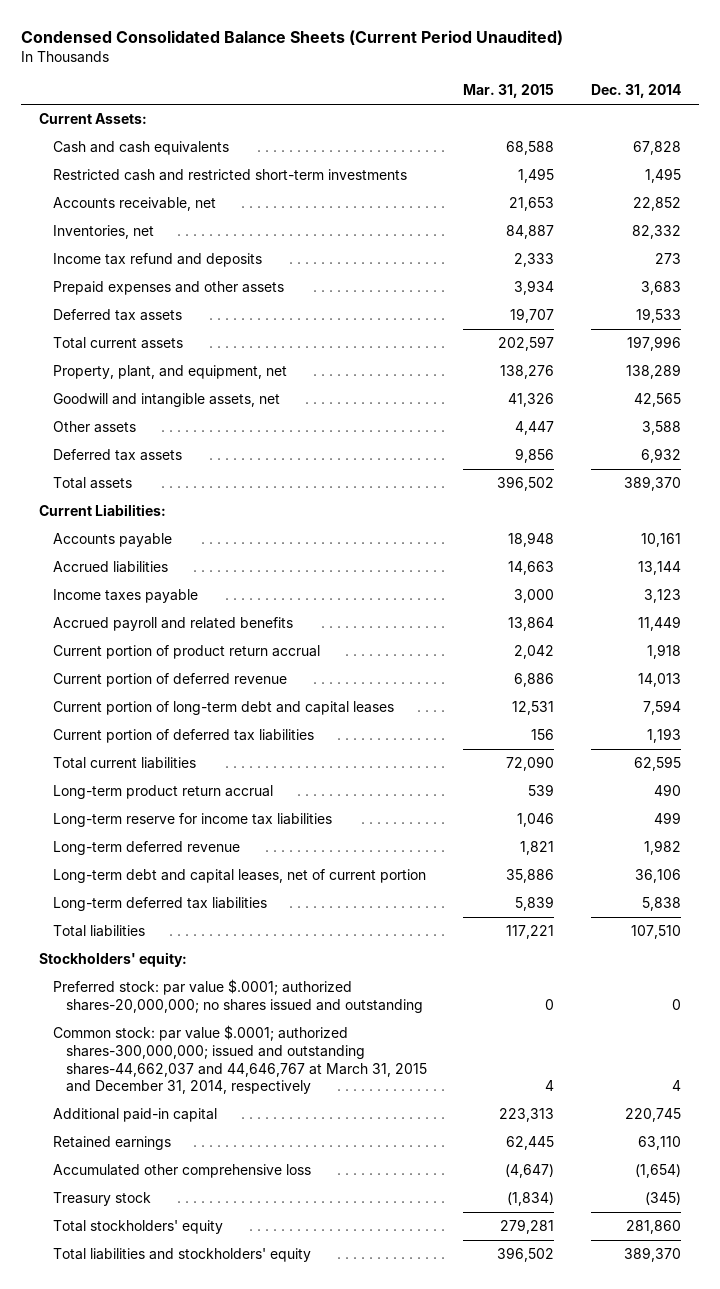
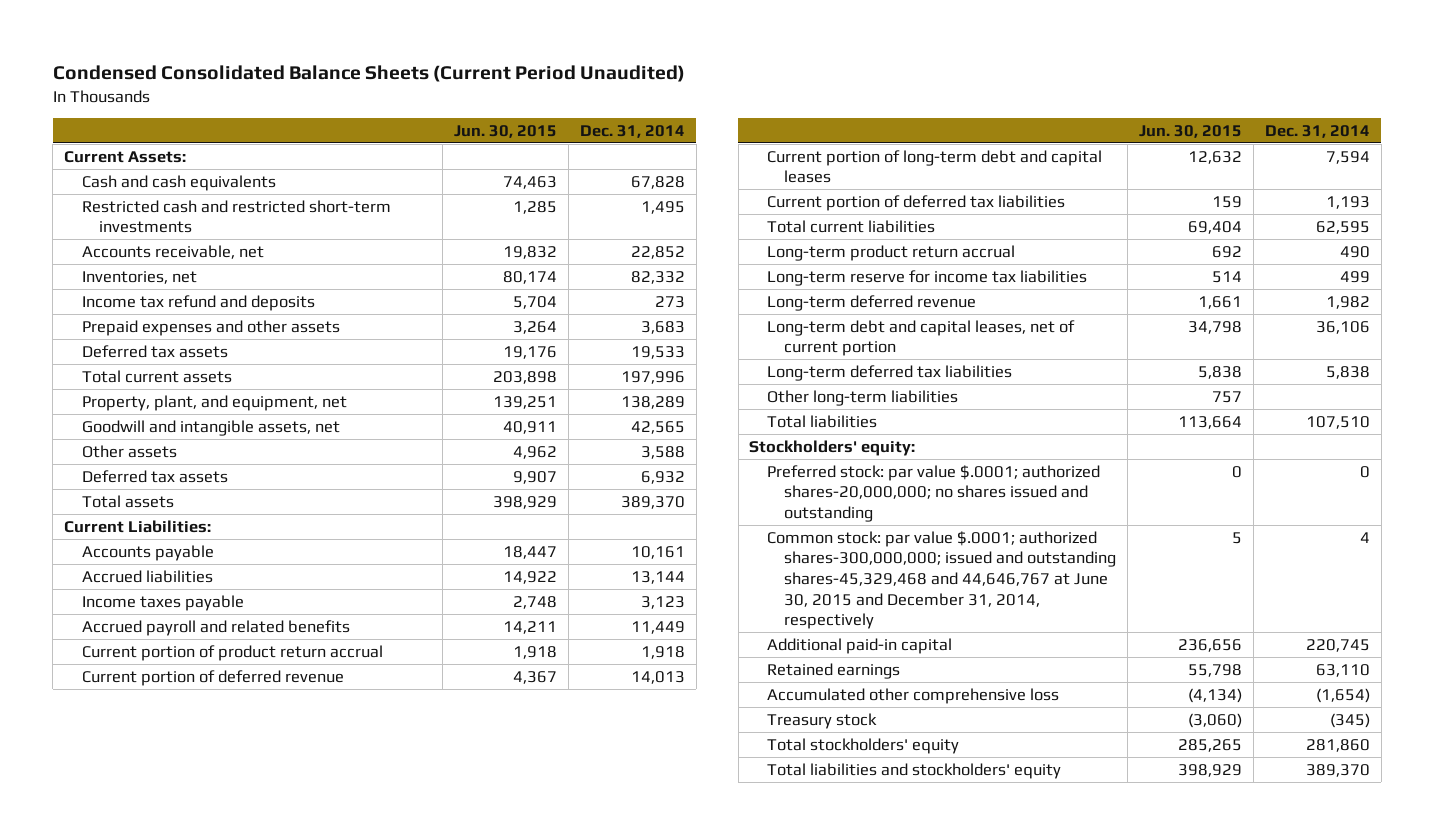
[463,84,555,99] Mar. 31, 2015 -> none
none -> [454,125,558,139] Jun. 30, 2015
none -> [766,389,958,406] Other long-term liabilities
[52,1025,428,1095] Common stock: par value $.0001; authorized shares-300,000,000; issued and outstanding shares-44,662,037 and 44,646,767 at March 31, 2015 and December 31, 2014, respectively -> [766,530,1117,630] Common stock: par value $.0001; authorized shares-300,000,000; issued and outstanding shares-45,329,468 and 44,646,767 at June 30, 2015 and December 31, 2014, respectively

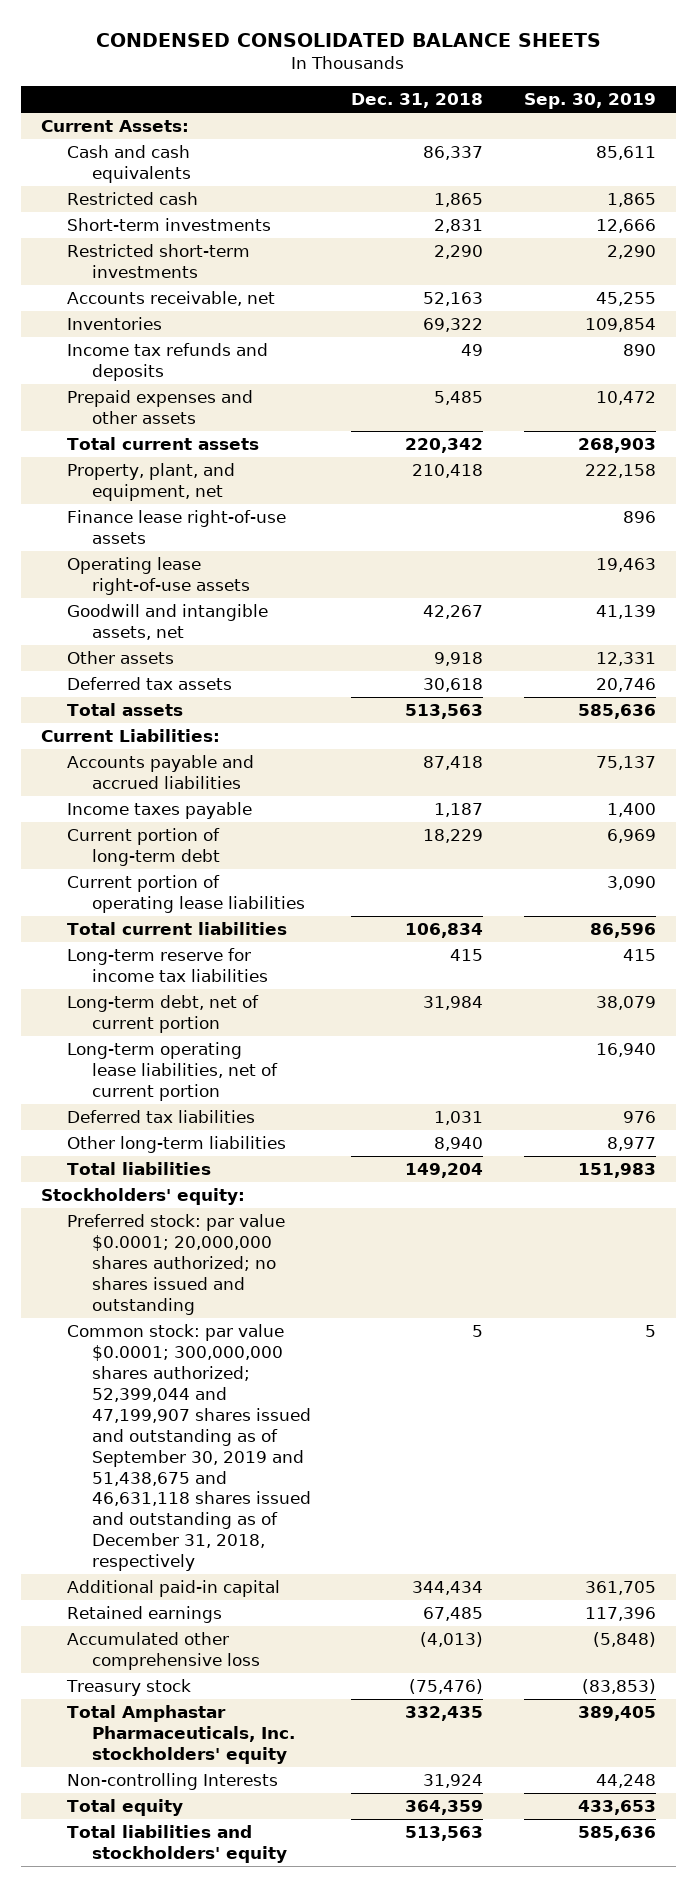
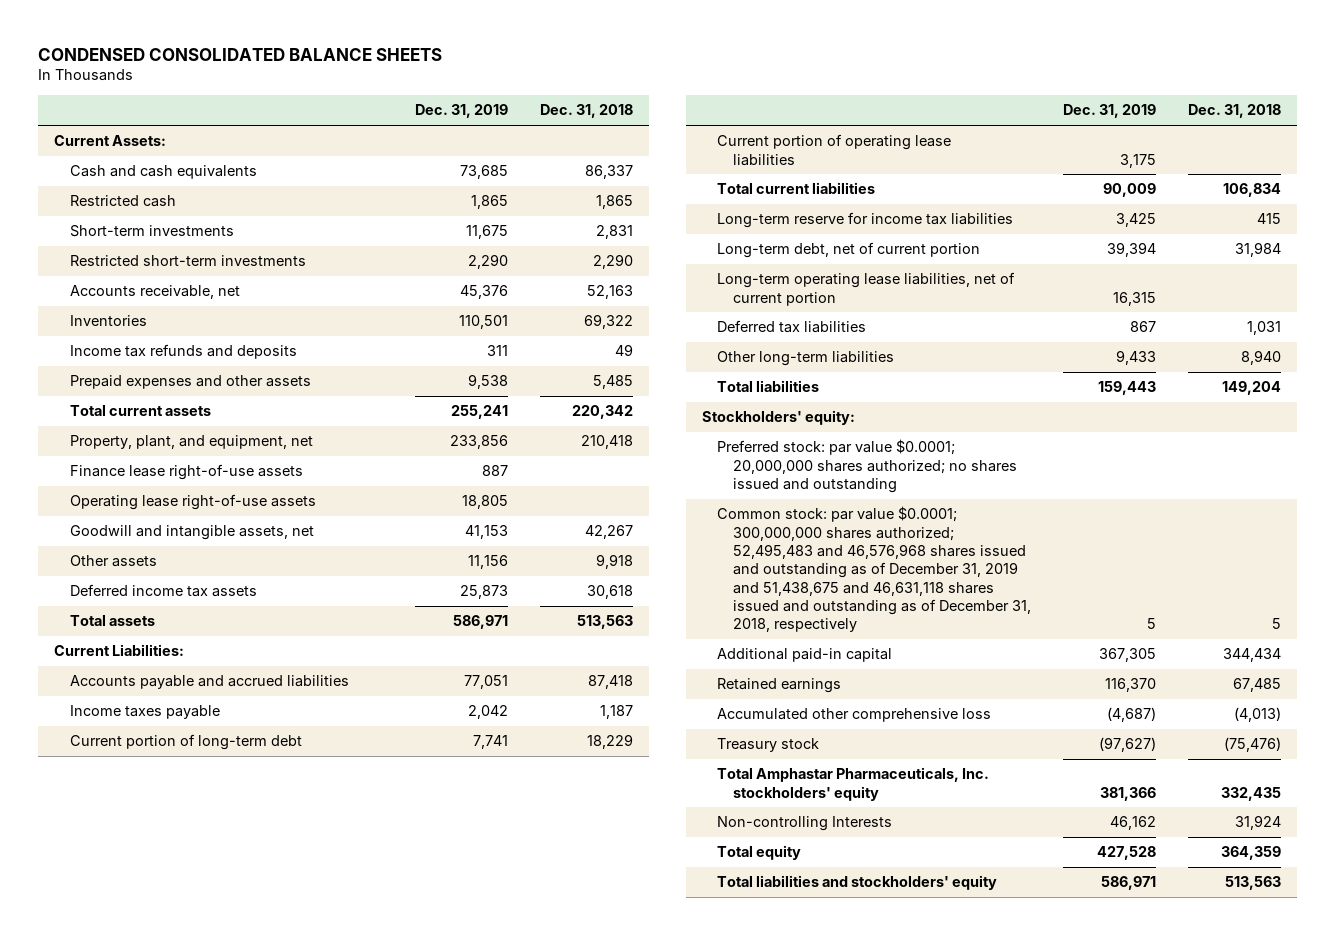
[523,93,656,110] Sep. 30, 2019 -> none
none -> [415,104,509,119] Dec. 31, 2019
[66,677,232,691] Deferred tax assets -> [69,584,257,598] Deferred income tax assets
[66,1324,312,1572] Common stock: par value $0.0001; 300,000,000 shares authorized; 52,399,044 and 47,199,907 shares issued and outstanding as of September 30, 2019 and 51,438,675 and 46,631,118 shares issued and outstanding as of December 31, 2018, respectively -> [717,506,1032,633] Common stock: par value $0.0001; 300,000,000 shares authorized; 52,495,483 and 46,576,968 shares issued and outstanding as of December 31, 2019 and 51,438,675 and 46,631,118 shares issued and outstanding as of December 31, 2018, respectively

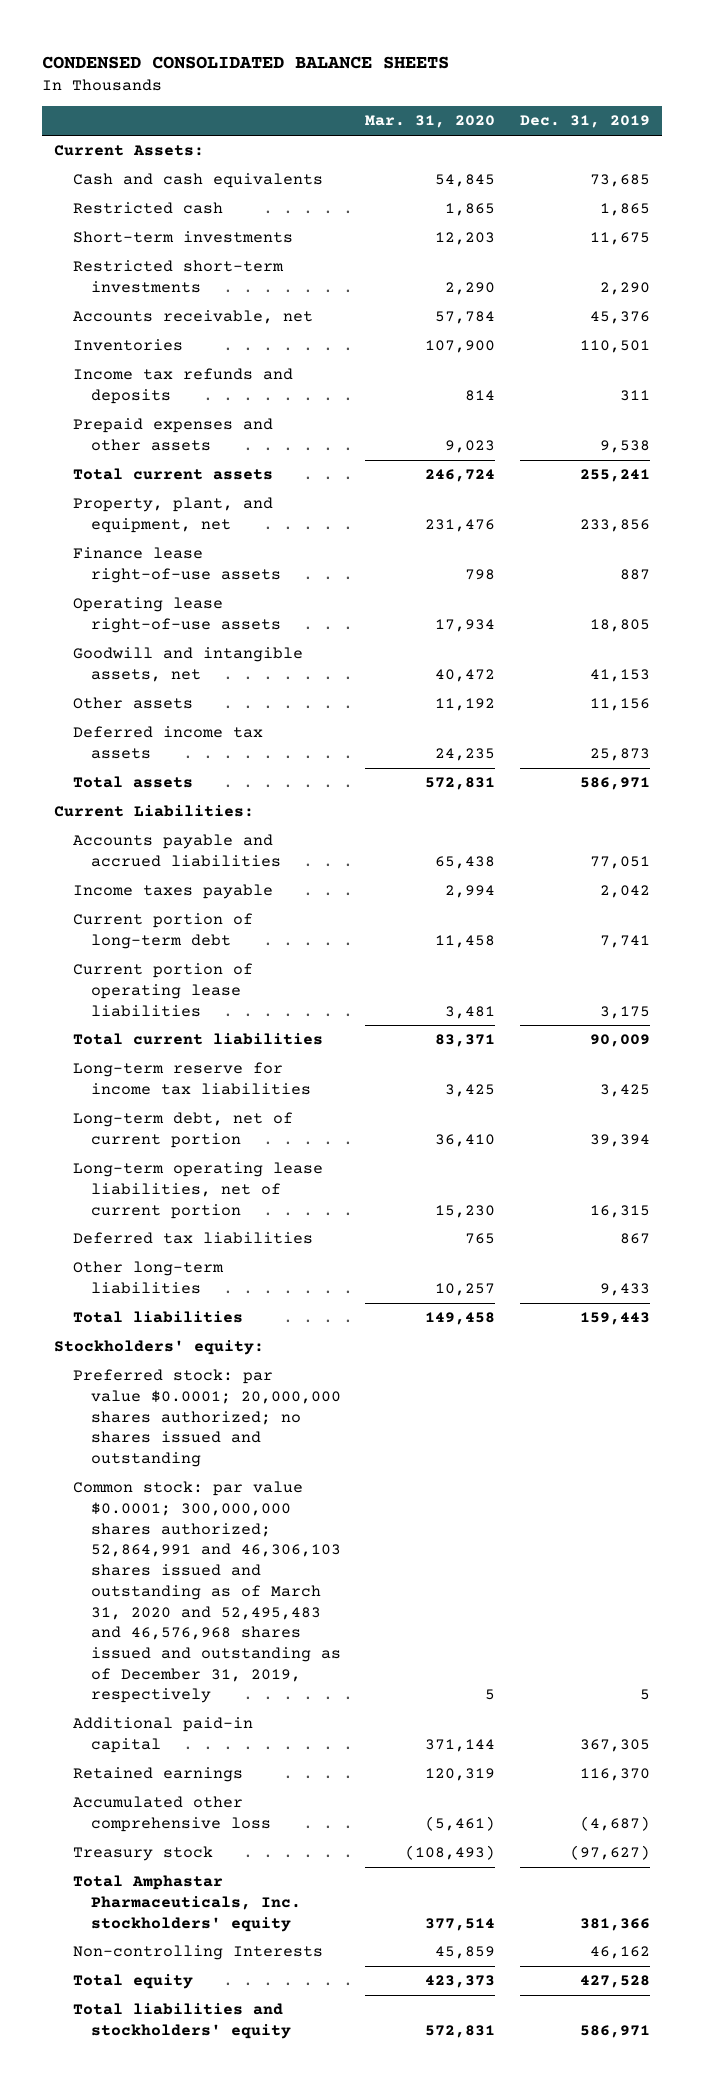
[539,104,633,119] Dec. 31, 2018 -> none
none -> [365,115,496,129] Mar. 31, 2020
[717,506,1032,633] Common stock: par value $0.0001; 300,000,000 shares authorized; 52,495,483 and 46,576,968 shares issued and outstanding as of December 31, 2019 and 51,438,675 and 46,631,118 shares issued and outstanding as of December 31, 2018, respectively -> [72,1481,342,1704] Common stock: par value $0.0001; 300,000,000 shares authorized; 52,864,991 and 46,306,103 shares issued and outstanding as of March 31, 2020 and 52,495,483 and 46,576,968 shares issued and outstanding as of December 31, 2019, respectively

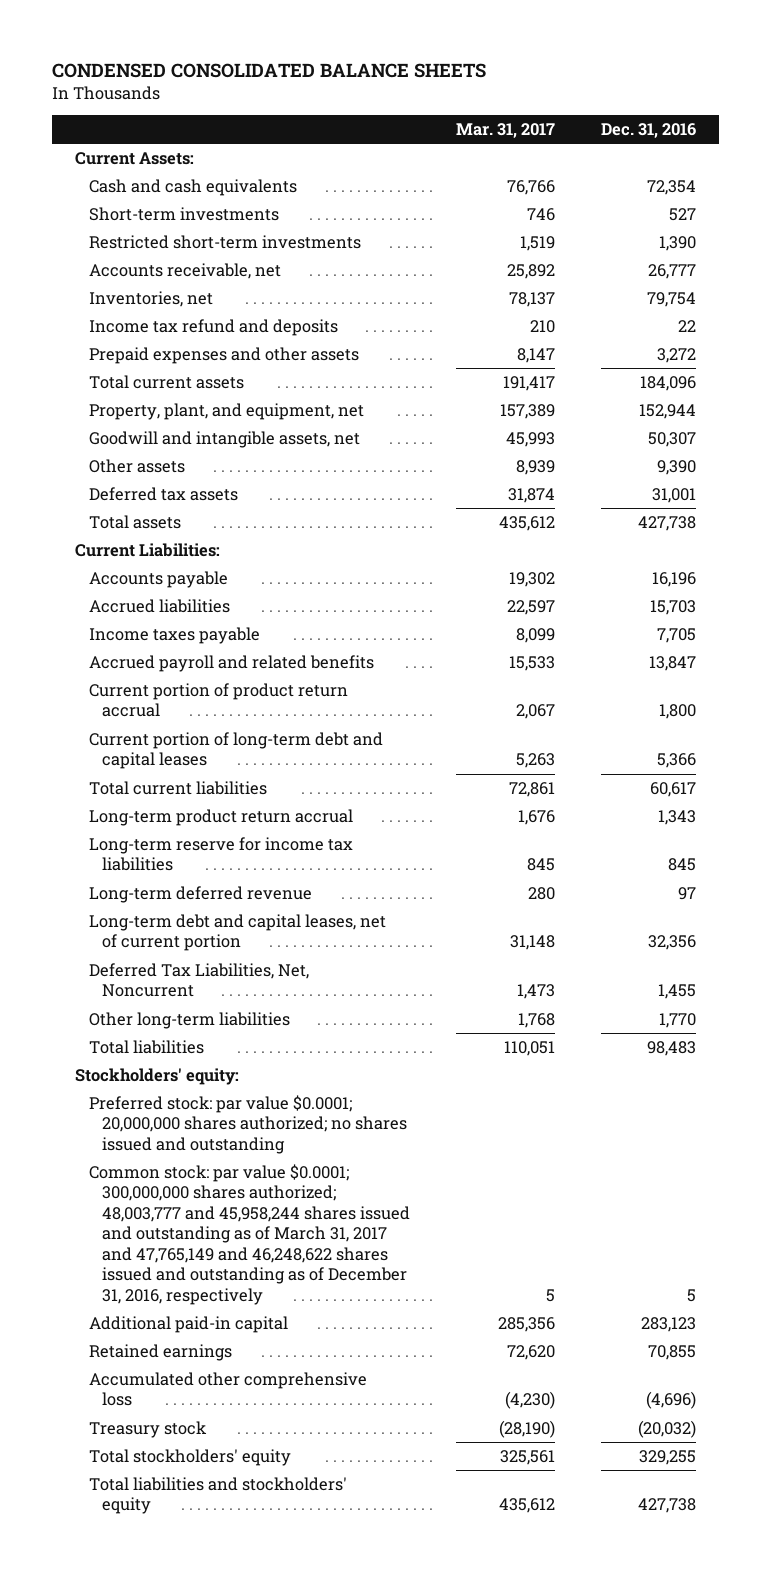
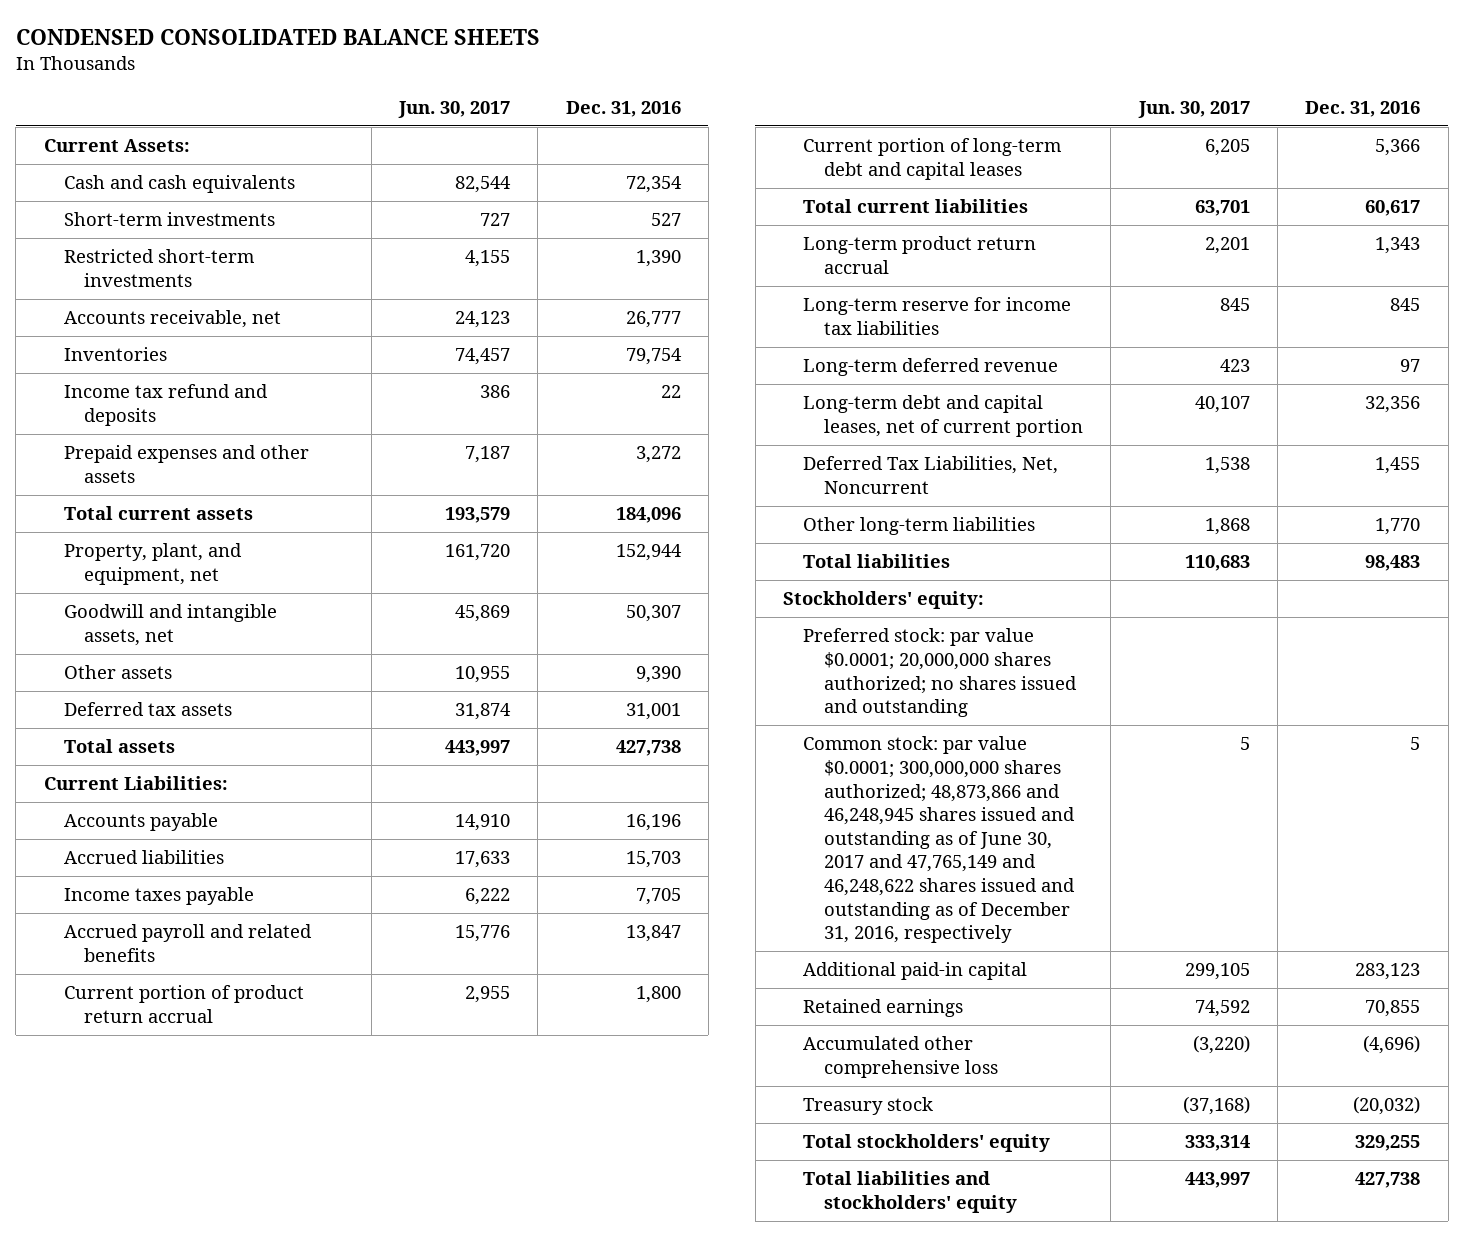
[456,123,556,139] Mar. 31, 2017 -> none
none -> [397,101,510,119] Jun. 30, 2017
[88,290,213,307] Inventories, net -> [63,347,167,362] Inventories
[88,1163,411,1305] Common stock: par value $0.0001; 300,000,000 shares authorized; 48,003,777 and 45,958,244 shares issued and outstanding as of March 31, 2017 and 47,765,149 and 46,248,622 shares issued and outstanding as of December 31, 2016, respectively -> [803,736,1075,944] Common stock: par value $0.0001; 300,000,000 shares authorized; 48,873,866 and 46,248,945 shares issued and outstanding as of June 30, 2017 and 47,765,149 and 46,248,622 shares issued and outstanding as of December 31, 2016, respectively

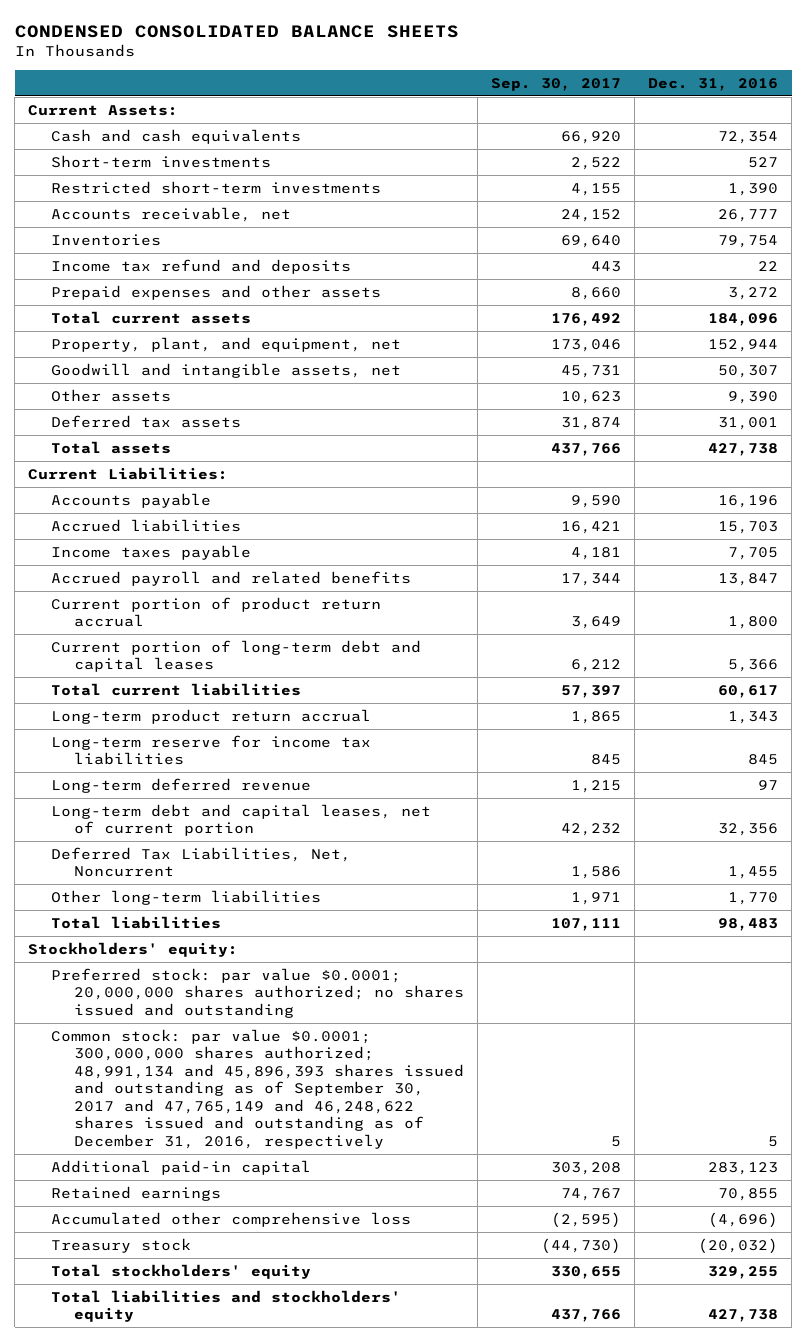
[397,101,510,119] Jun. 30, 2017 -> none
none -> [490,77,621,91] Sep. 30, 2017
[803,736,1075,944] Common stock: par value $0.0001; 300,000,000 shares authorized; 48,873,866 and 46,248,945 shares issued and outstanding as of June 30, 2017 and 47,765,149 and 46,248,622 shares issued and outstanding as of December 31, 2016, respectively -> [50,1028,464,1150] Common stock: par value $0.0001; 300,000,000 shares authorized; 48,991,134 and 45,896,393 shares issued and outstanding as of September 30, 2017 and 47,765,149 and 46,248,622 shares issued and outstanding as of December 31, 2016, respectively

